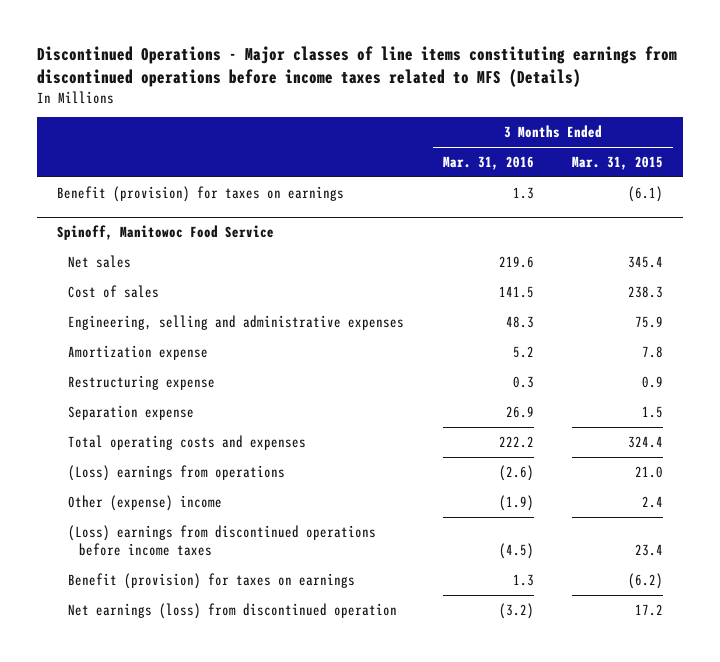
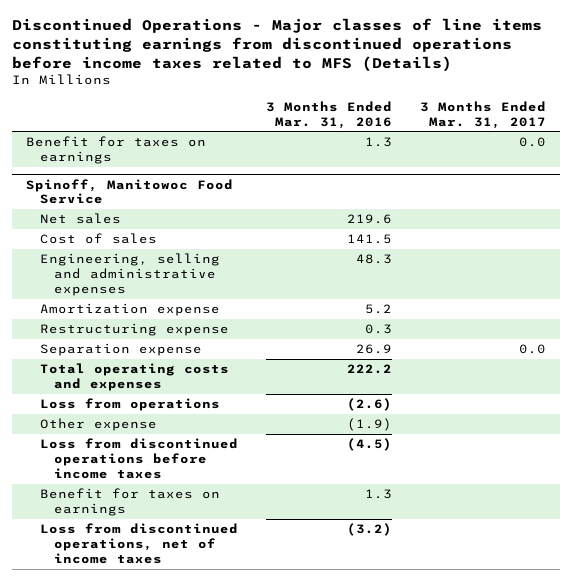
[572,156,664,171] Mar. 31, 2015 -> none
none -> [419,100,546,129] 3 Months Ended Mar. 31, 2017
[56,186,344,203] Benefit (provision) for taxes on earnings -> [25,136,206,165] Benefit for taxes on earnings
[67,465,285,482] (Loss) earnings from operations -> [39,398,220,412] Loss from operations
[67,495,222,512] Other (expense) income -> [39,418,157,432] Other expense
[67,525,376,557] (Loss) earnings from discontinued operations before income taxes -> [39,438,238,479] Loss from discontinued operations before income taxes
[67,573,355,590] Benefit (provision) for taxes on earnings -> [39,488,220,517] Benefit for taxes on earnings
[67,603,397,620] Net earnings (loss) from discontinued operation -> [39,523,238,564] Loss from discontinued operations, net of income taxes

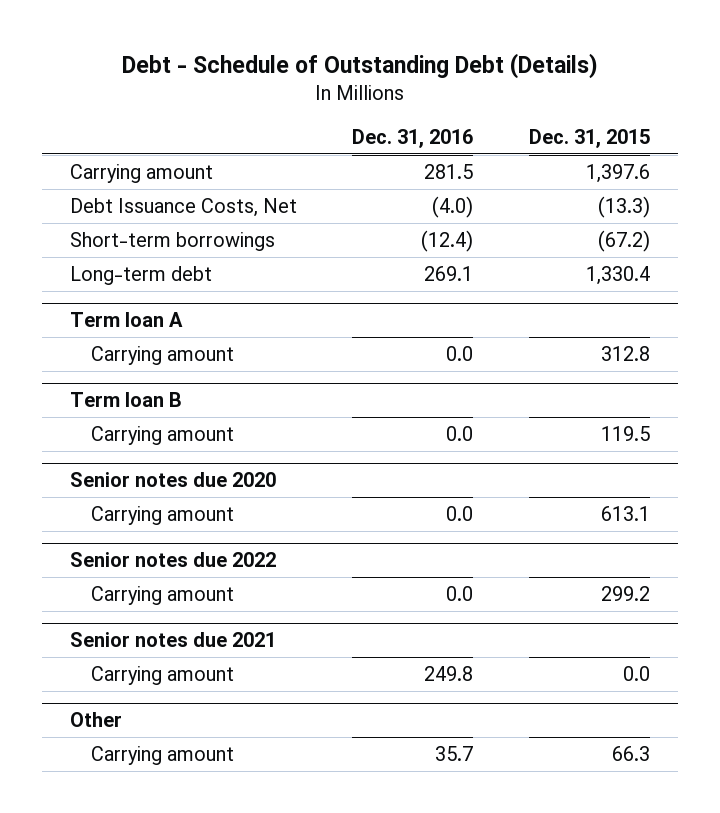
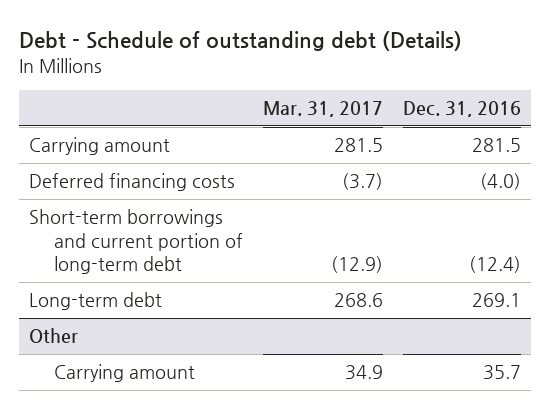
[121,52,598,79] Debt - Schedule of Outstanding Debt (Details) -> [19,31,463,52] Debt - Schedule of outstanding debt (Details)
[529,128,651,148] Dec. 31, 2015 -> none
none -> [262,101,383,118] Mar. 31, 2017
[69,198,297,218] Debt Issuance Costs, Net -> [29,173,236,192] Deferred financing costs
[69,232,275,252] Short-term borrowings -> [29,209,244,275] Short-term borrowings and current portion of long-term debt
[69,312,183,328] Term loan A -> none
[91,346,235,366] Carrying amount -> none
[69,392,182,408] Term loan B -> none
[91,426,235,446] Carrying amount -> none
[69,472,276,488] Senior notes due 2020 -> none
[91,506,235,526] Carrying amount -> none
[69,552,276,568] Senior notes due 2022 -> none
[91,586,235,606] Carrying amount -> none
[69,632,276,648] Senior notes due 2021 -> none
[91,666,235,686] Carrying amount -> none

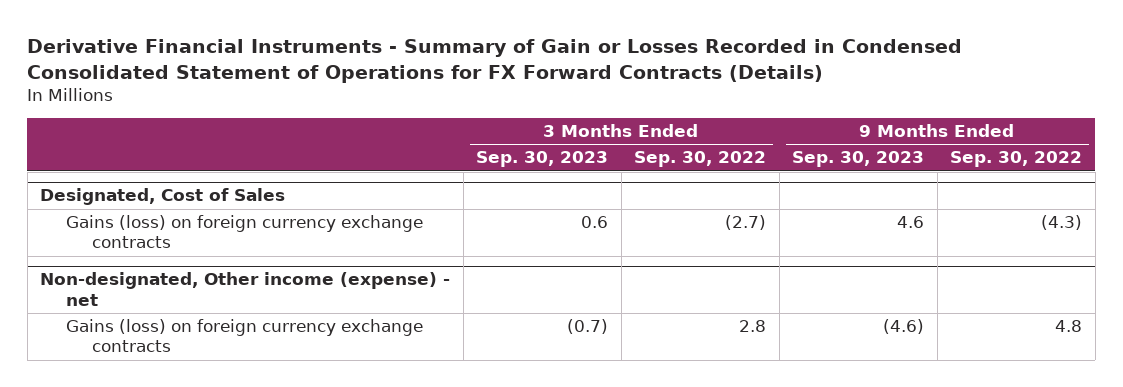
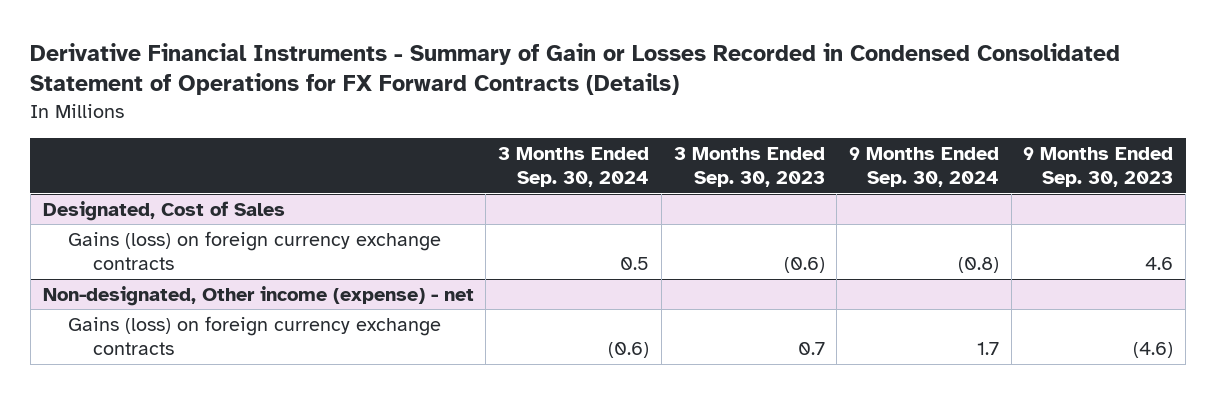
[634,151,767,168] Sep. 30, 2022 -> none
[950,151,1083,168] Sep. 30, 2022 -> none
none -> [498,146,650,188] 3 Months Ended Sep. 30, 2024
none -> [848,146,999,188] 9 Months Ended Sep. 30, 2024
[581,216,609,229] 0.6 -> [783,257,825,274] (0.6)
[567,319,609,335] (0.7) -> [797,342,825,356] 0.7

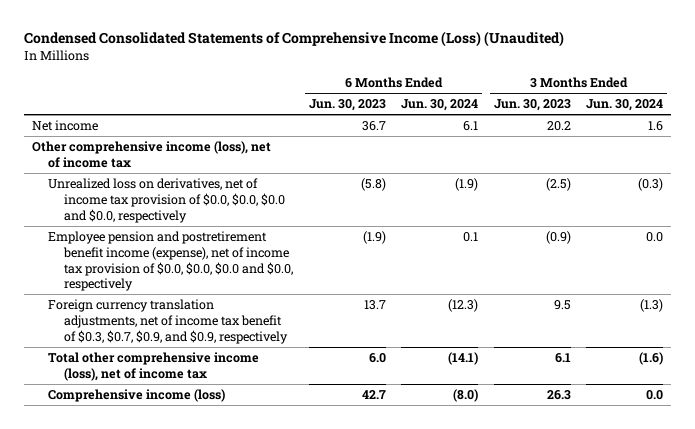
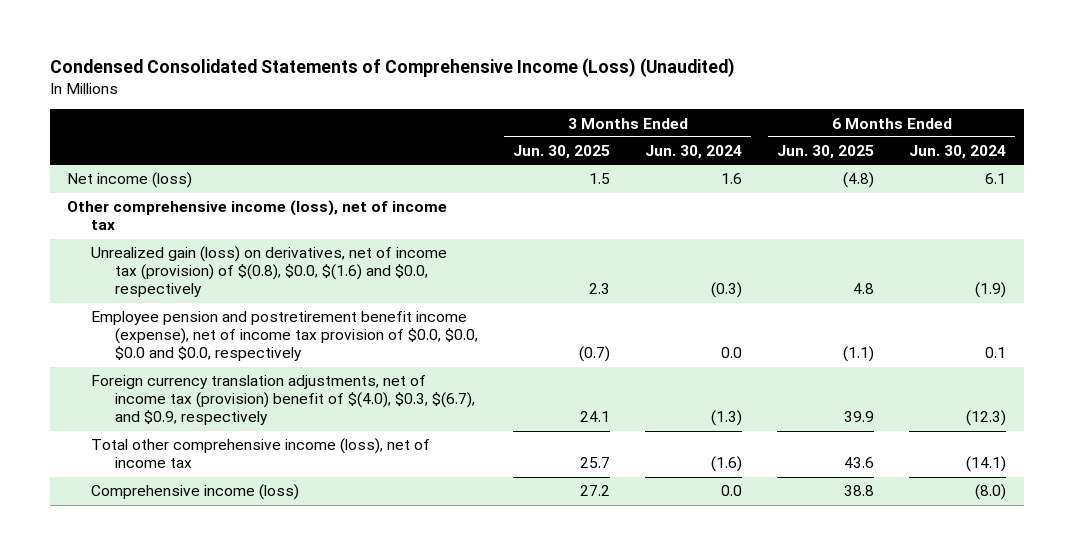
[308,99,386,112] Jun. 30, 2023 -> none
[493,99,571,112] Jun. 30, 2023 -> none
none -> [513,145,611,160] Jun. 30, 2025
none -> [777,145,875,160] Jun. 30, 2025
[32,119,99,131] Net income -> [67,172,193,189] Net income (loss)
[48,177,286,223] Unrealized loss on derivatives, net of income tax provision of $0.0, $0.0, $0.0 and $0.0, respectively -> [91,246,448,298] Unrealized gain (loss) on derivatives, net of income tax (provision) of $(0.8), $0.0, $(1.6) and $0.0, respectively
[48,298,289,344] Foreign currency translation adjustments, net of income tax benefit of $0.3, $0.7, $0.9, and $0.9, respectively -> [91,375,476,426] Foreign currency translation adjustments, net of income tax (provision) benefit of $(4.0), $0.3, $(6.7), and $0.9, respectively

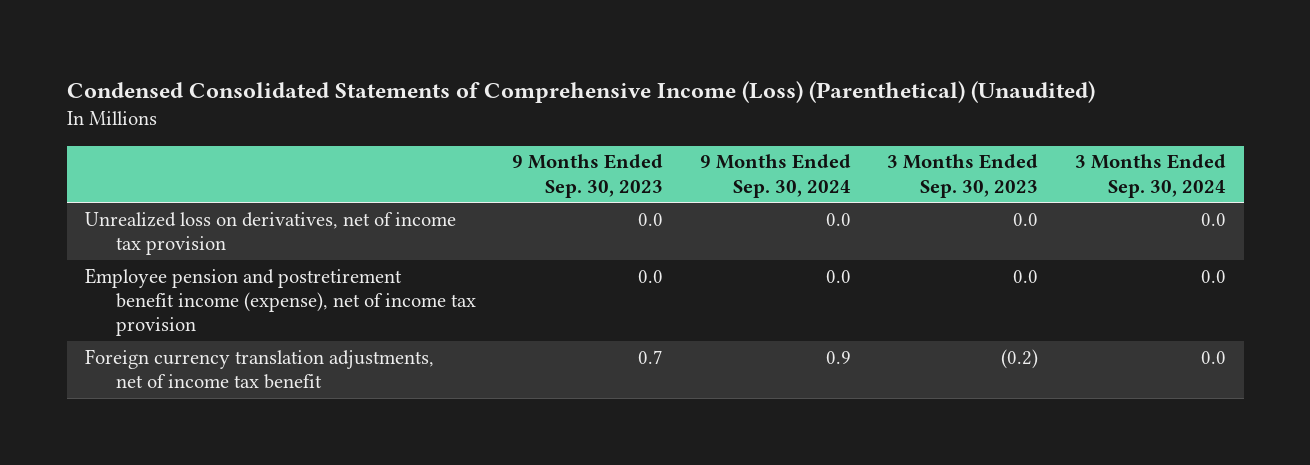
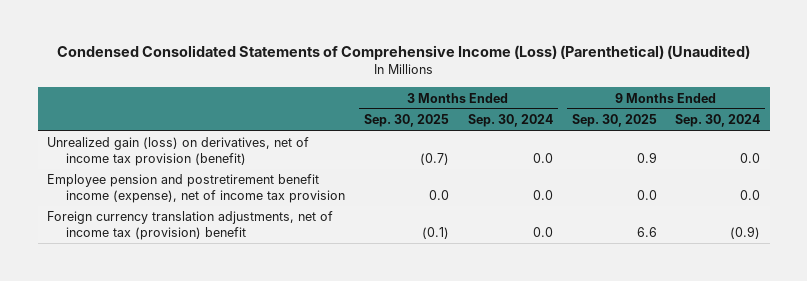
[512,154,664,198] 9 Months Ended Sep. 30, 2023 -> none
[887,154,1039,198] 3 Months Ended Sep. 30, 2023 -> none
none -> [364,114,450,128] Sep. 30, 2025
none -> [571,114,657,128] Sep. 30, 2025
[84,211,456,255] Unrealized loss on derivatives, net of income tax provision -> [46,137,309,166] Unrealized gain (loss) on derivatives, net of income tax provision (benefit)
[84,348,434,389] Foreign currency translation adjustments, net of income tax benefit -> [46,211,333,240] Foreign currency translation adjustments, net of income tax (provision) benefit
[825,350,851,364] 0.9 -> [730,225,761,239] (0.9)

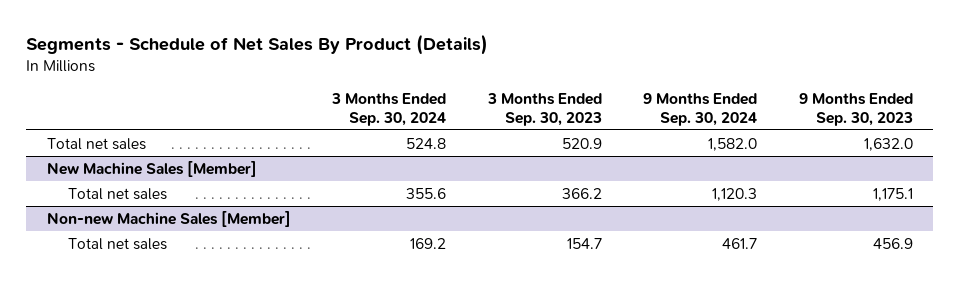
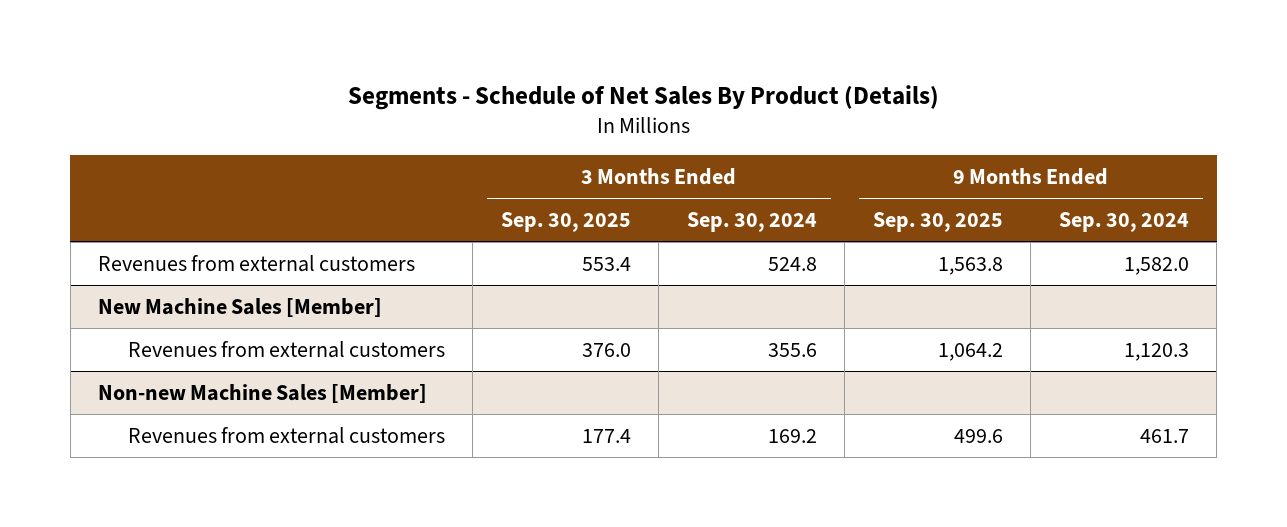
[486,93,602,126] 3 Months Ended Sep. 30, 2023 -> none
[798,93,913,126] 9 Months Ended Sep. 30, 2023 -> none
none -> [500,211,631,232] Sep. 30, 2025
none -> [872,211,1003,232] Sep. 30, 2025
[46,137,146,150] Total net sales -> [98,254,416,272] Revenues from external customers
[68,187,168,200] Total net sales -> [127,340,445,358] Revenues from external customers
[68,237,168,250] Total net sales -> [127,426,445,444] Revenues from external customers

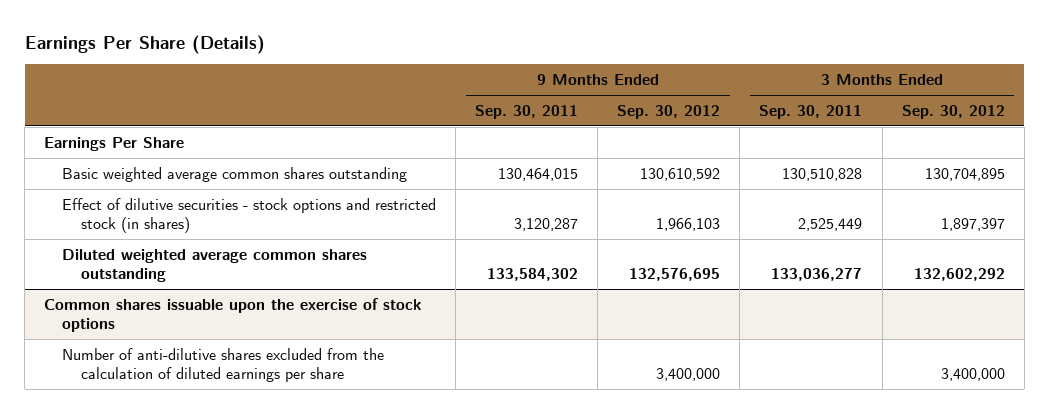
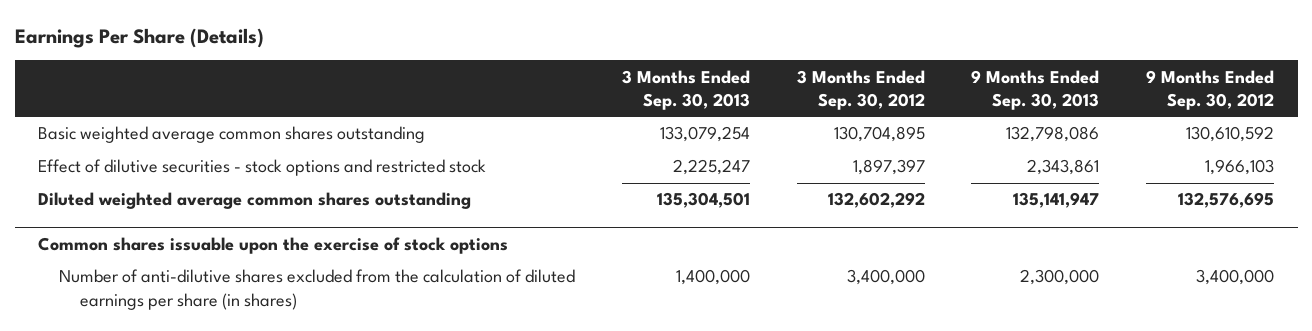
[475,104,579,119] Sep. 30, 2011 -> none
[759,104,863,119] Sep. 30, 2011 -> none
none -> [621,69,750,111] 3 Months Ended Sep. 30, 2013
none -> [971,69,1100,111] 9 Months Ended Sep. 30, 2013
[44,136,185,151] Earnings Per Share -> none
[62,197,437,234] Effect of dilutive securities - stock options and restricted stock (in shares) -> [38,159,487,177] Effect of dilutive securities - stock options and restricted stock
[62,347,385,383] Number of anti-dilutive shares excluded from the calculation of diluted earnings per share -> [59,269,576,310] Number of anti-dilutive shares excluded from the calculation of diluted earnings per share (in shares)

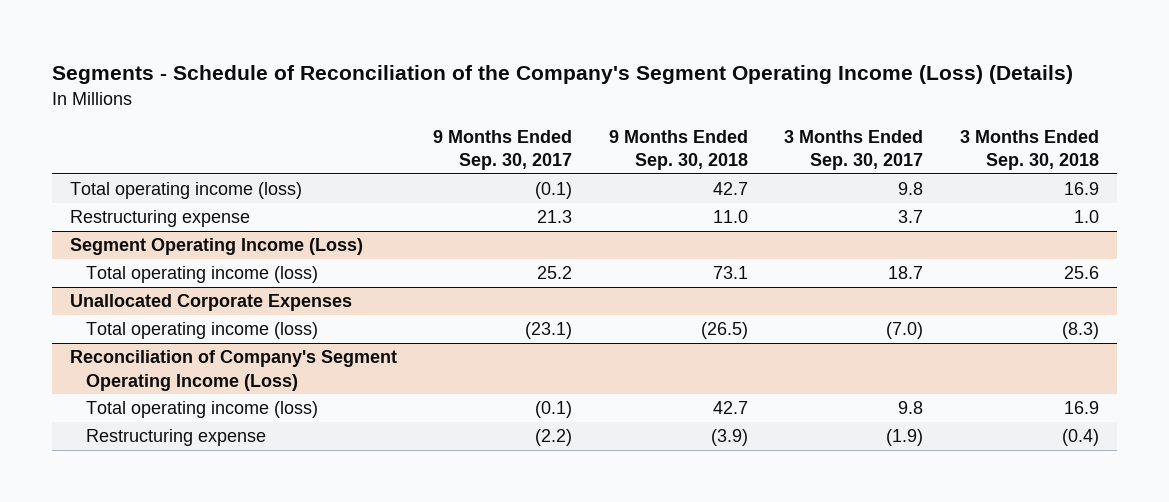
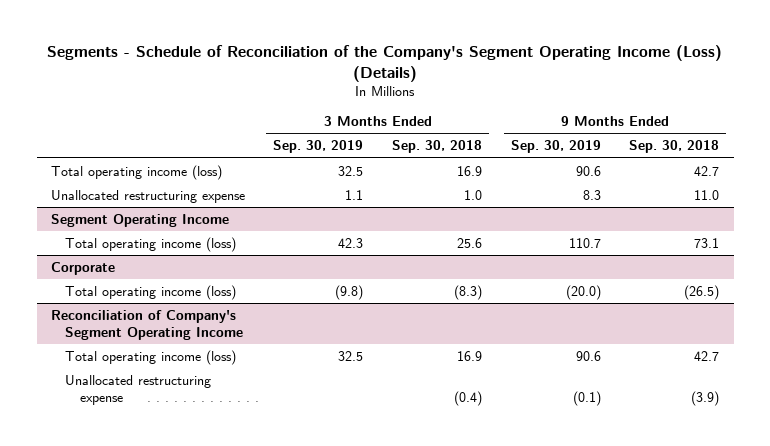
[433,129,573,171] 9 Months Ended Sep. 30, 2017 -> none
[784,129,924,171] 3 Months Ended Sep. 30, 2017 -> none
none -> [273,140,364,154] Sep. 30, 2019
none -> [510,140,601,154] Sep. 30, 2019
[70,210,251,228] Restructuring expense -> [50,189,245,203] Unallocated restructuring expense
[70,238,364,256] Segment Operating Income (Loss) -> [50,213,229,227] Segment Operating Income
[70,294,353,312] Unallocated Corporate Expenses -> [50,261,115,275] Corporate
[70,350,398,391] Reconciliation of Company's Segment Operating Income (Loss) -> [50,309,244,340] Reconciliation of Company's Segment Operating Income
[85,429,266,447] Restructuring expense -> [65,374,212,405] Unallocated restructuring expense

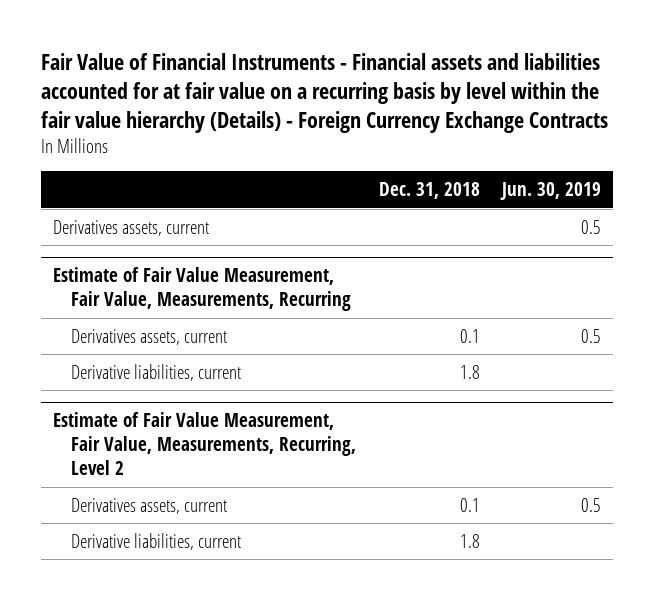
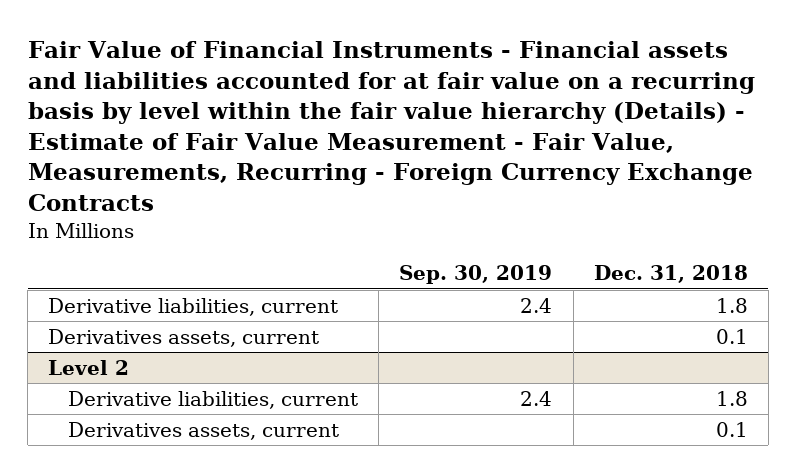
[41,53,609,133] Fair Value of Financial Instruments - Financial assets and liabilities accounted for at fair value on a recurring basis by level within the fair value hierarchy (Details) - Foreign Currency Exchange Contracts -> [27,41,755,211] Fair Value of Financial Instruments - Financial assets and liabilities accounted for at fair value on a recurring basis by level within the fair value hierarchy (Details) - Estimate of Fair Value Measurement - Fair Value, Measurements, Recurring - Foreign Currency Exchange Contracts
[500,182,602,201] Jun. 30, 2019 -> none
none -> [399,265,553,285] Sep. 30, 2019
[52,219,209,236] Derivatives assets, current -> none
[52,266,352,311] Estimate of Fair Value Measurement, Fair Value, Measurements, Recurring -> none
[71,328,228,345] Derivatives assets, current -> none
[52,411,357,476] Estimate of Fair Value Measurement, Fair Value, Measurements, Recurring, Level 2 -> none
none -> [48,359,130,375] Level 2
none -> [68,421,340,440] Derivatives assets, current

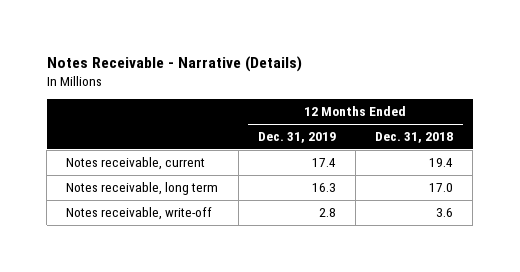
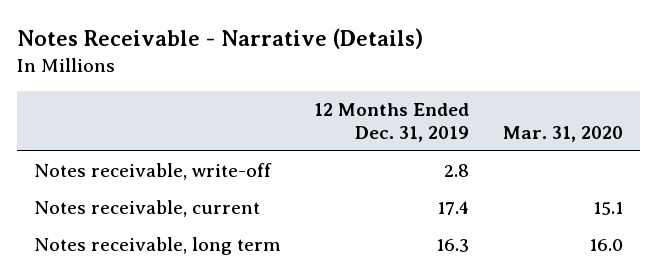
[375,132,454,144] Dec. 31, 2018 -> none
none -> [503,125,624,142] Mar. 31, 2020
[66,207,213,221] Notes receivable, write-off -> [33,163,272,181] Notes receivable, write-off

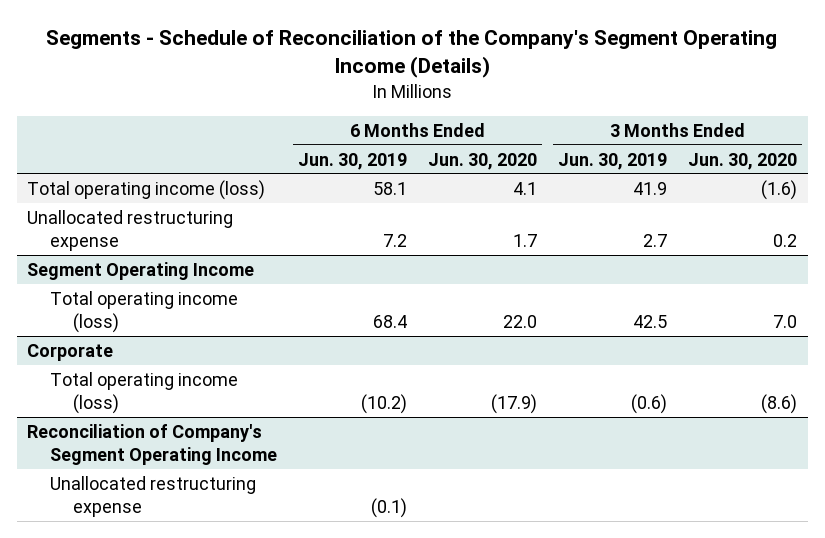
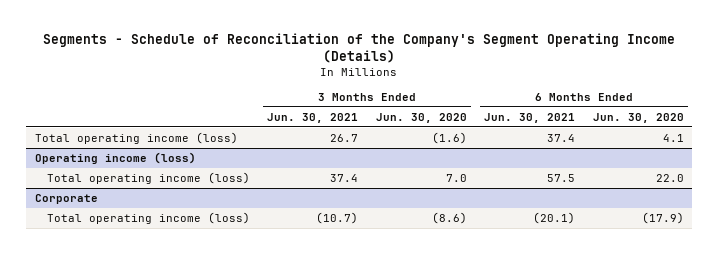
[298,152,408,170] Jun. 30, 2019 -> none
[558,152,668,170] Jun. 30, 2019 -> none
none -> [267,112,359,123] Jun. 30, 2021
none -> [484,112,576,123] Jun. 30, 2021
[27,209,234,251] Unallocated restructuring expense -> none
[27,261,255,280] Segment Operating Income -> [35,152,197,165] Operating income (loss)
[27,423,278,465] Reconciliation of Company's Segment Operating Income -> none
[50,475,257,517] Unallocated restructuring expense -> none

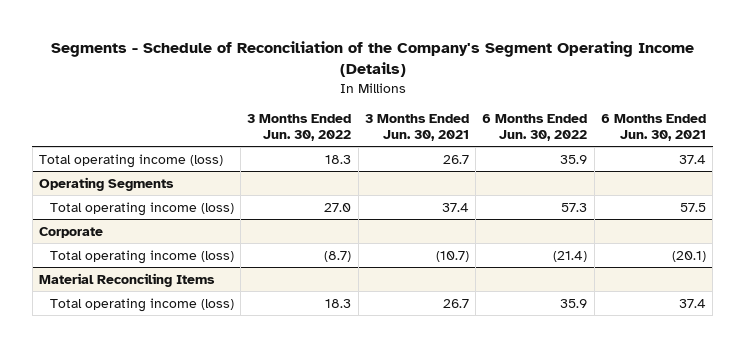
[375,112,467,123] Jun. 30, 2020 -> none
[592,112,684,123] Jun. 30, 2020 -> none
none -> [247,113,352,141] 3 Months Ended Jun. 30, 2022
none -> [482,113,588,141] 6 Months Ended Jun. 30, 2022
[35,152,197,165] Operating income (loss) -> [39,176,175,191] Operating Segments
none -> [39,272,216,287] Material Reconciling Items
none -> [49,297,234,312] Total operating income (loss)

